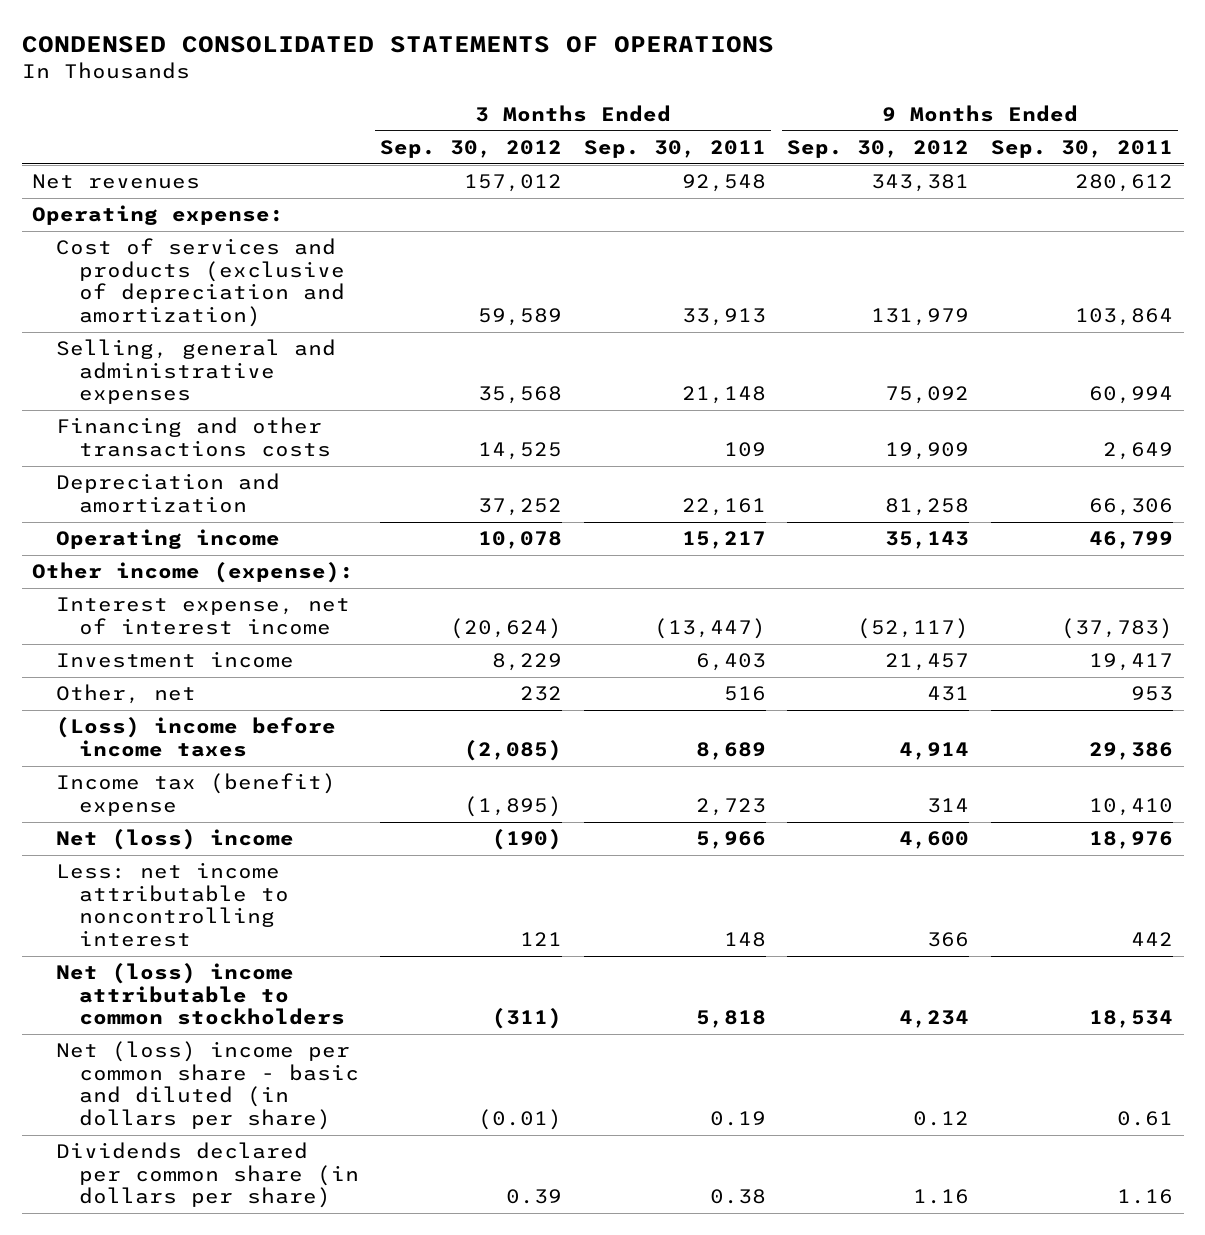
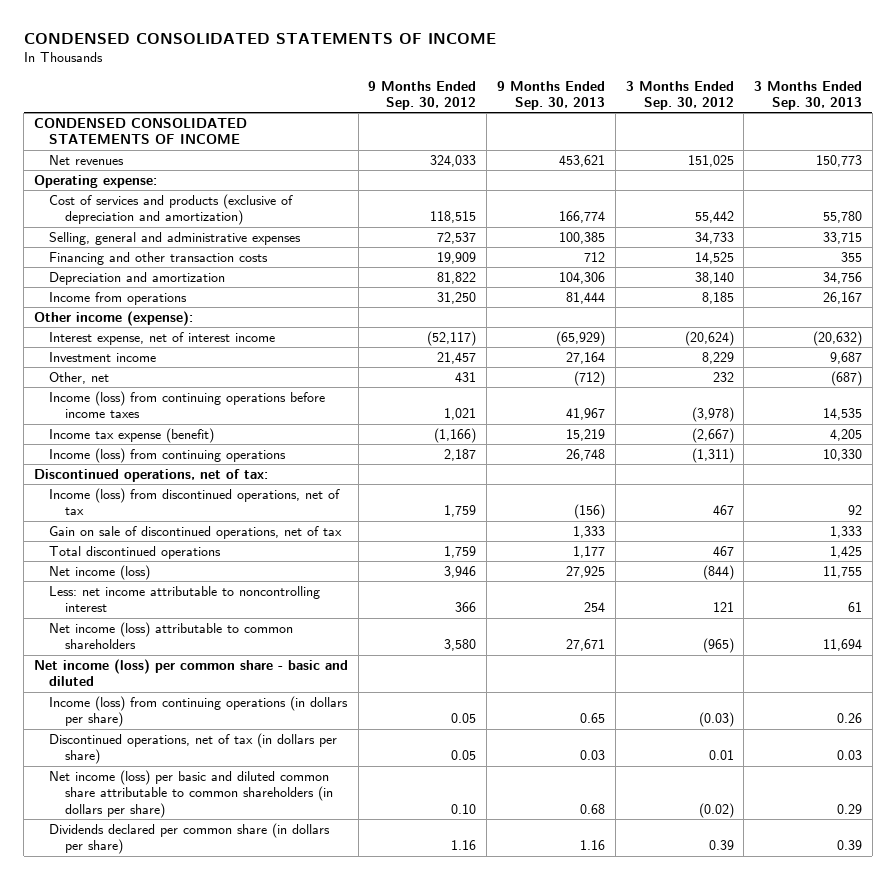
[21,35,774,53] CONDENSED CONSOLIDATED STATEMENTS OF OPERATIONS -> [23,33,496,45] CONDENSED CONSOLIDATED STATEMENTS OF INCOME
[583,139,766,158] Sep. 30, 2011 -> none
[990,139,1173,158] Sep. 30, 2011 -> none
none -> [497,80,606,111] 9 Months Ended Sep. 30, 2013
none -> [754,80,863,111] 3 Months Ended Sep. 30, 2013
none -> [33,117,247,145] CONDENSED CONSOLIDATED STATEMENTS OF INCOME
[464,174,563,193] 157,012 -> [687,154,734,167] 151,025
[871,174,970,193] 343,381 -> [430,154,477,167] 324,033
[478,307,563,326] 59,589 -> [694,211,734,224] 55,442
[871,307,970,326] 131,979 -> [430,211,477,224] 118,515
[478,386,563,405] 35,568 -> [694,231,734,244] 34,733
[885,386,970,405] 75,092 -> [437,231,477,244] 72,537
[55,417,331,457] Financing and other transactions costs -> [49,251,269,265] Financing and other transaction costs
[478,497,563,516] 37,252 -> [694,271,734,284] 38,140
[885,497,970,516] 81,258 -> [437,271,477,284] 81,822
[55,529,280,550] Operating income -> [49,291,188,305] Income from operations
[478,531,563,550] 10,078 -> [701,291,734,304] 8,185
[885,531,970,550] 35,143 -> [437,291,477,304] 31,250
[55,717,336,757] (Loss) income before income taxes -> [49,390,326,419] Income (loss) from continuing operations before income taxes
[464,739,563,761] (2,085) -> [691,407,734,423] (3,978)
[899,741,970,760] 4,914 -> [444,408,477,421] 1,021
[55,773,336,816] Income tax (benefit) expense -> [49,427,215,443] Income tax expense (benefit)
[464,795,563,817] (1,895) -> [691,427,734,443] (2,667)
[927,797,970,813] 314 -> [434,427,477,443] (1,166)
none -> [49,447,287,463] Income (loss) from continuing operations
none -> [33,468,268,482] Discontinued operations, net of tax:
none -> [49,487,341,516] Income (loss) from discontinued operations, net of tax
none -> [49,525,343,539] Gain on sale of discontinued operations, net of tax
none -> [49,545,222,559] Total discontinued operations
[55,829,294,851] Net (loss) income -> [49,564,151,580] Net income (loss)
[492,829,563,851] (190) -> [702,564,734,580] (844)
[899,831,970,850] 4,600 -> [444,565,477,578] 3,946
[55,963,345,1026] Net (loss) income attributable to common stockholders -> [49,621,294,650] Net income (loss) attributable to common shareholders
[492,1008,563,1030] (311) -> [702,638,734,654] (965)
[899,1010,970,1029] 4,234 -> [444,639,477,652] 3,580
none -> [33,658,348,687] Net income (loss) per common share - basic and diluted
none -> [49,695,349,728] Income (loss) from continuing operations (in dollars per share)
none -> [49,732,338,765] Discontinued operations, net of tax (in dollars per share)
[55,1041,359,1130] Net (loss) income per common share - basic and diluted (in dollars per share) -> [49,769,334,818] Net income (loss) per basic and diluted common share attributable to common shareholders (in dollars per share)
[478,1108,563,1130] (0.01) -> [698,802,734,818] (0.02)
[913,1110,970,1126] 0.12 -> [451,803,477,814] 0.10

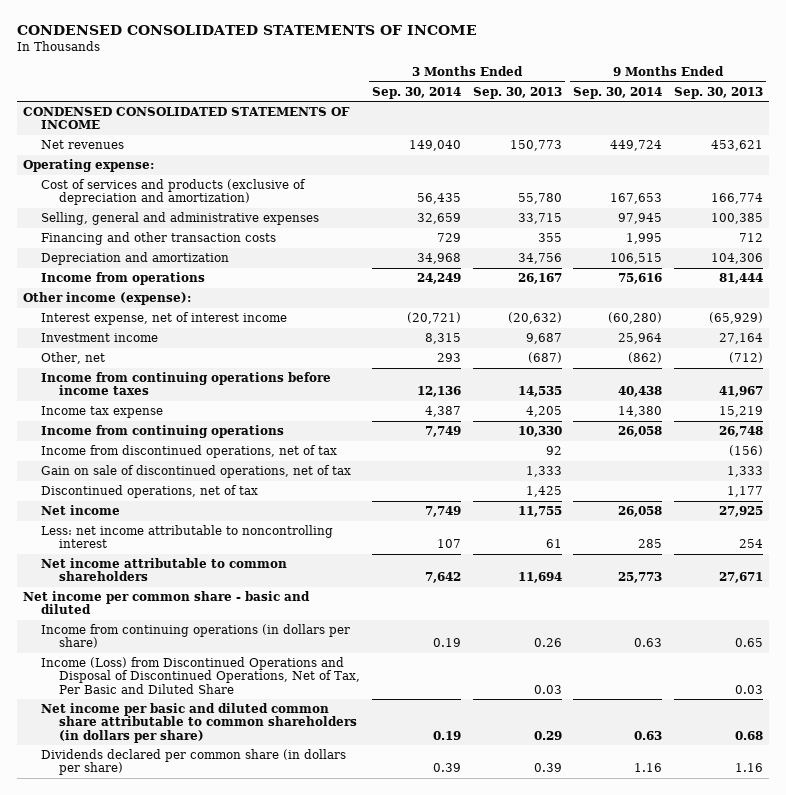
[368,80,477,111] 9 Months Ended Sep. 30, 2012 -> none
[625,80,734,111] 3 Months Ended Sep. 30, 2012 -> none
none -> [371,86,461,99] Sep. 30, 2014
none -> [573,86,663,99] Sep. 30, 2014
[33,468,268,482] Discontinued operations, net of tax: -> none
[49,390,326,419] Income (loss) from continuing operations before income taxes -> [41,372,332,396] Income from continuing operations before income taxes
[49,427,215,443] Income tax expense (benefit) -> [41,406,164,419] Income tax expense
[49,447,287,463] Income (loss) from continuing operations -> [41,425,285,439] Income from continuing operations
[49,487,341,516] Income (loss) from discontinued operations, net of tax -> [41,445,338,459] Income from discontinued operations, net of tax
[49,545,222,559] Total discontinued operations -> [41,485,259,499] Discontinued operations, net of tax
[49,564,151,580] Net income (loss) -> [41,505,121,516] Net income
[49,621,294,650] Net income (loss) attributable to common shareholders -> [41,558,288,582] Net income attributable to common shareholders
[33,658,348,687] Net income (loss) per common share - basic and diluted -> [22,591,310,615] Net income per common share - basic and diluted
[49,695,349,728] Income (loss) from continuing operations (in dollars per share) -> [41,624,351,649] Income from continuing operations (in dollars per share)
[49,732,338,765] Discontinued operations, net of tax (in dollars per share) -> [41,657,361,694] Income (Loss) from Discontinued Operations and Disposal of Discontinued Operations, Net of Tax, Per Basic and Diluted Share
[49,769,334,818] Net income (loss) per basic and diluted common share attributable to common shareholders (in dollars per share) -> [41,703,358,743] Net income per basic and diluted common share attributable to common shareholders (in dollars per share)

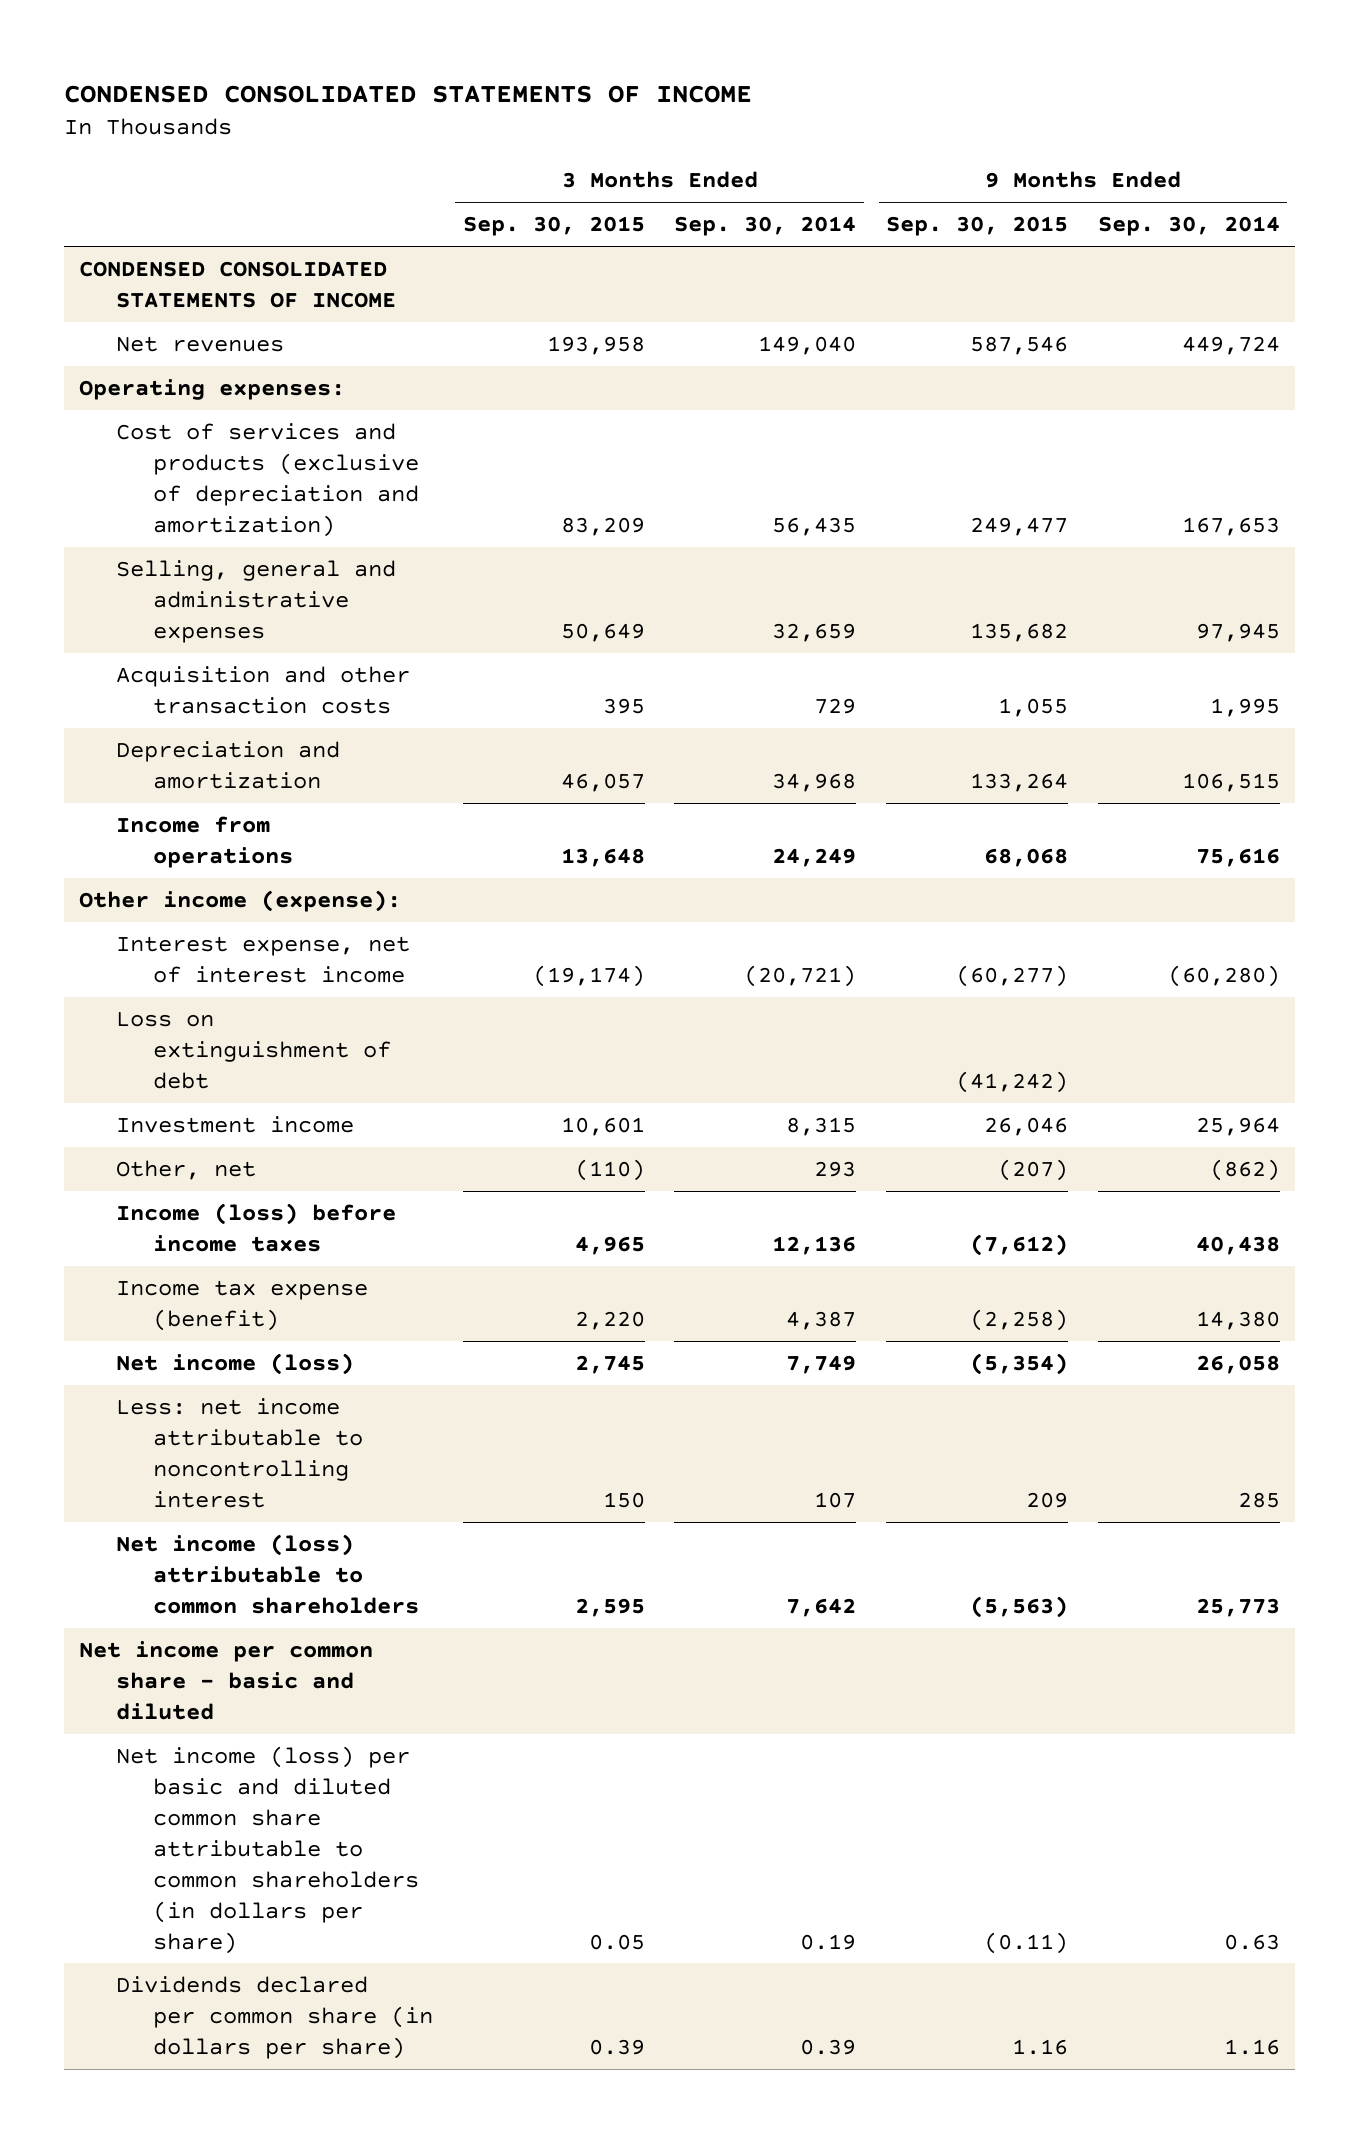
[472,86,562,99] Sep. 30, 2013 -> none
[673,86,763,99] Sep. 30, 2013 -> none
none -> [462,216,645,237] Sep. 30, 2015
none -> [886,216,1069,237] Sep. 30, 2015
[22,159,154,173] Operating expense: -> [79,379,346,401] Operating expenses:
[41,232,277,246] Financing and other transaction costs -> [116,666,411,714] Acquisition and other transaction costs
none -> [116,1011,392,1089] Loss on extinguishment of debt
[41,425,285,439] Income from continuing operations -> none
[41,445,338,459] Income from discontinued operations, net of tax -> none
[41,465,352,479] Gain on sale of discontinued operations, net of tax -> none
[41,485,259,499] Discontinued operations, net of tax -> none
[41,372,332,396] Income from continuing operations before income taxes -> [116,1203,397,1252] Income (loss) before income taxes
[41,406,164,419] Income tax expense -> [116,1280,369,1331] Income tax expense (benefit)
[41,505,121,516] Net income -> [116,1353,355,1376] Net income (loss)
[41,558,288,582] Net income attributable to common shareholders -> [116,1534,420,1614] Net income (loss) attributable to common shareholders
[41,624,351,649] Income from continuing operations (in dollars per share) -> none
[41,657,361,694] Income (Loss) from Discontinued Operations and Disposal of Discontinued Operations, Net of Tax, Per Basic and Diluted Share -> none
[41,703,358,743] Net income per basic and diluted common share attributable to common shareholders (in dollars per share) -> [116,1746,420,1954] Net income (loss) per basic and diluted common share attributable to common shareholders (in dollars per share)

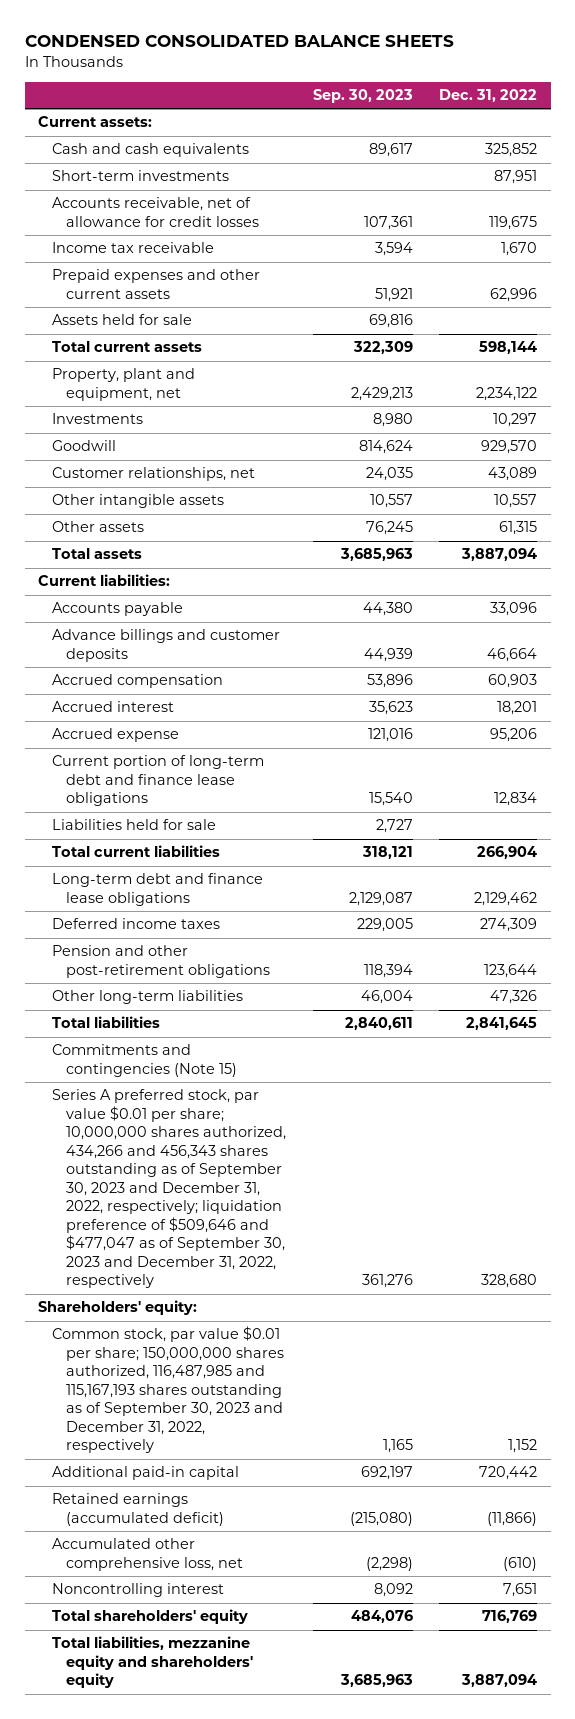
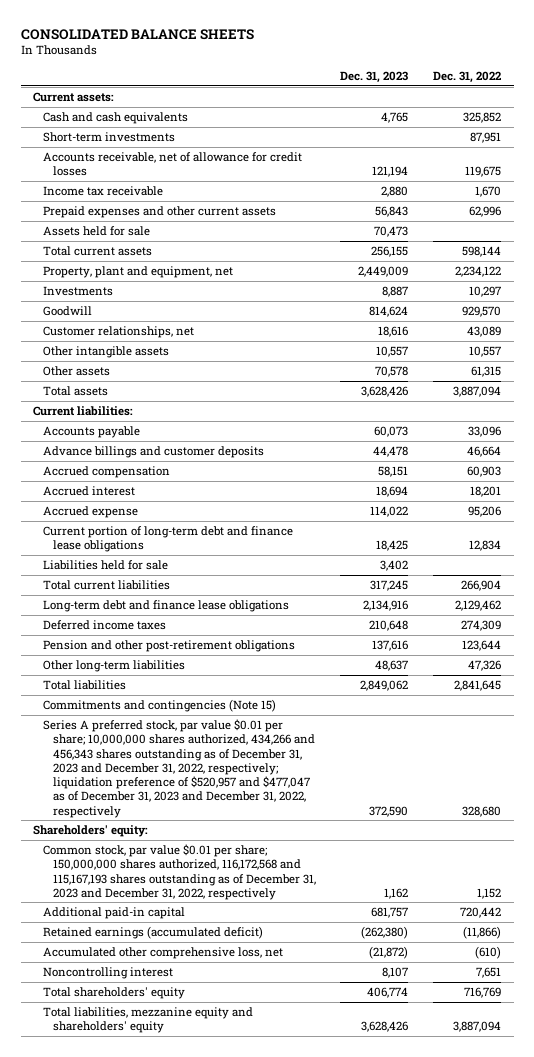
[24,35,454,48] CONDENSED CONSOLIDATED BALANCE SHEETS -> [20,28,254,40] CONSOLIDATED BALANCE SHEETS
[312,89,413,104] Sep. 30, 2023 -> none
none -> [340,71,409,84] Dec. 31, 2023
[52,1089,287,1289] Series A preferred stock, par value $0.01 per share; 10,000,000 shares authorized, 434,266 and 456,343 shares outstanding as of September 30, 2023 and December 31, 2022, respectively; liquidation preference of $509,646 and $477,047 as of September 30, 2023 and December 31, 2022, respectively -> [42,718,315,818] Series A preferred stock, par value $0.01 per share; 10,000,000 shares authorized, 434,266 and 456,343 shares outstanding as of December 31, 2023 and December 31, 2022, respectively; liquidation preference of $520,957 and $477,047 as of December 31, 2023 and December 31, 2022, respectively
[52,1326,285,1454] Common stock, par value $0.01 per share; 150,000,000 shares authorized, 116,487,985 and 115,167,193 shares outstanding as of September 30, 2023 and December 31, 2022, respectively -> [42,843,316,900] Common stock, par value $0.01 per share; 150,000,000 shares authorized, 116,172,568 and 115,167,193 shares outstanding as of December 31, 2023 and December 31, 2022, respectively

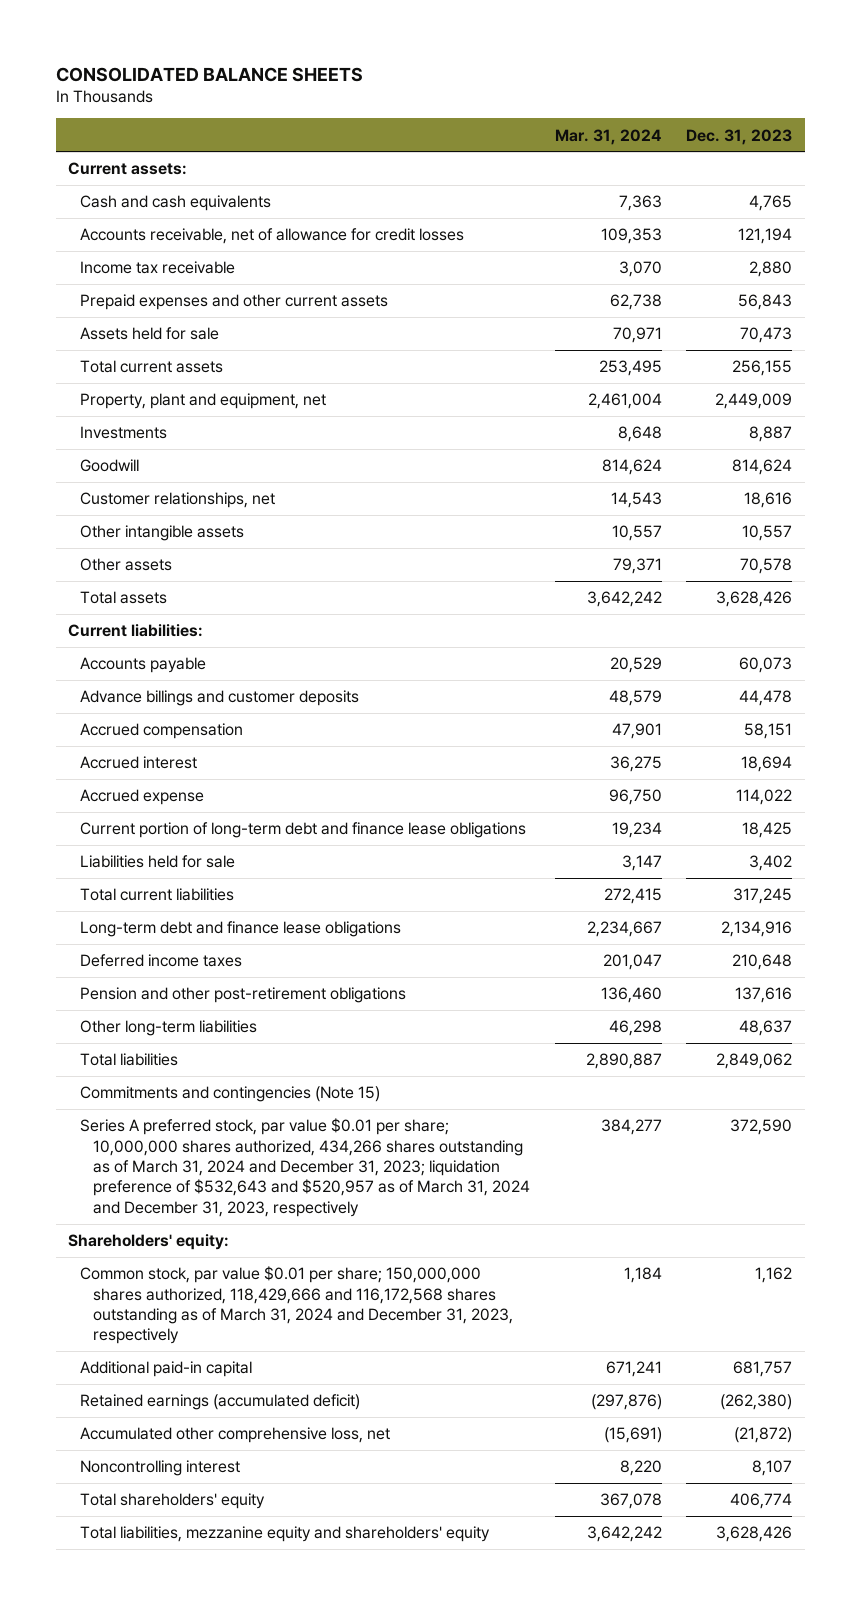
[433,71,502,84] Dec. 31, 2022 -> none
none -> [554,128,662,145] Mar. 31, 2024
[42,131,175,142] Short-term investments -> none
[42,718,315,818] Series A preferred stock, par value $0.01 per share; 10,000,000 shares authorized, 434,266 and 456,343 shares outstanding as of December 31, 2023 and December 31, 2022, respectively; liquidation preference of $520,957 and $477,047 as of December 31, 2023 and December 31, 2022, respectively -> [80,1118,530,1217] Series A preferred stock, par value $0.01 per share; 10,000,000 shares authorized, 434,266 shares outstanding as of March 31, 2024 and December 31, 2023; liquidation preference of $532,643 and $520,957 as of March 31, 2024 and December 31, 2023, respectively
[42,843,316,900] Common stock, par value $0.01 per share; 150,000,000 shares authorized, 116,172,568 and 115,167,193 shares outstanding as of December 31, 2023 and December 31, 2022, respectively -> [80,1266,513,1345] Common stock, par value $0.01 per share; 150,000,000 shares authorized, 118,429,666 and 116,172,568 shares outstanding as of March 31, 2024 and December 31, 2023, respectively

